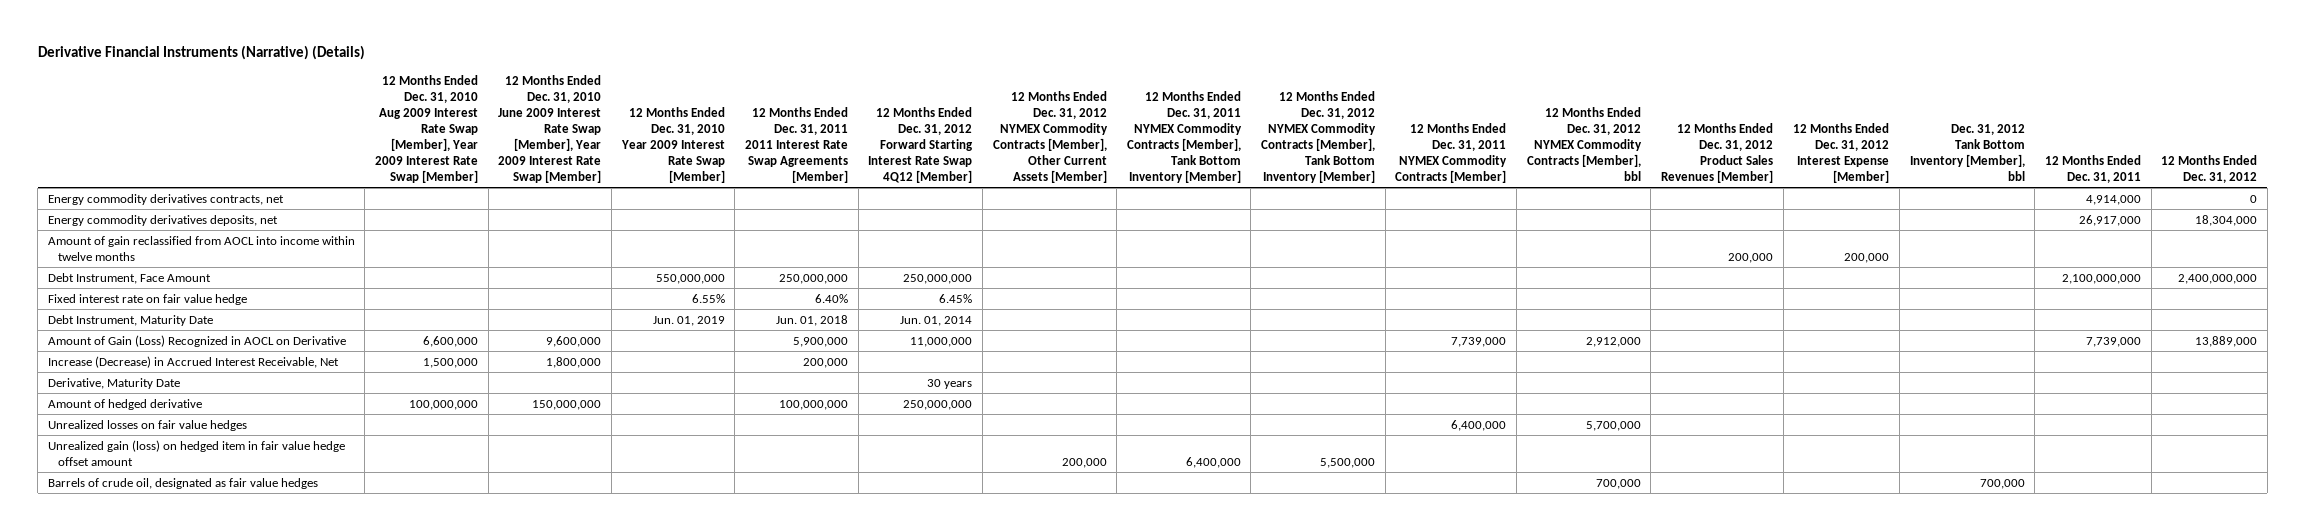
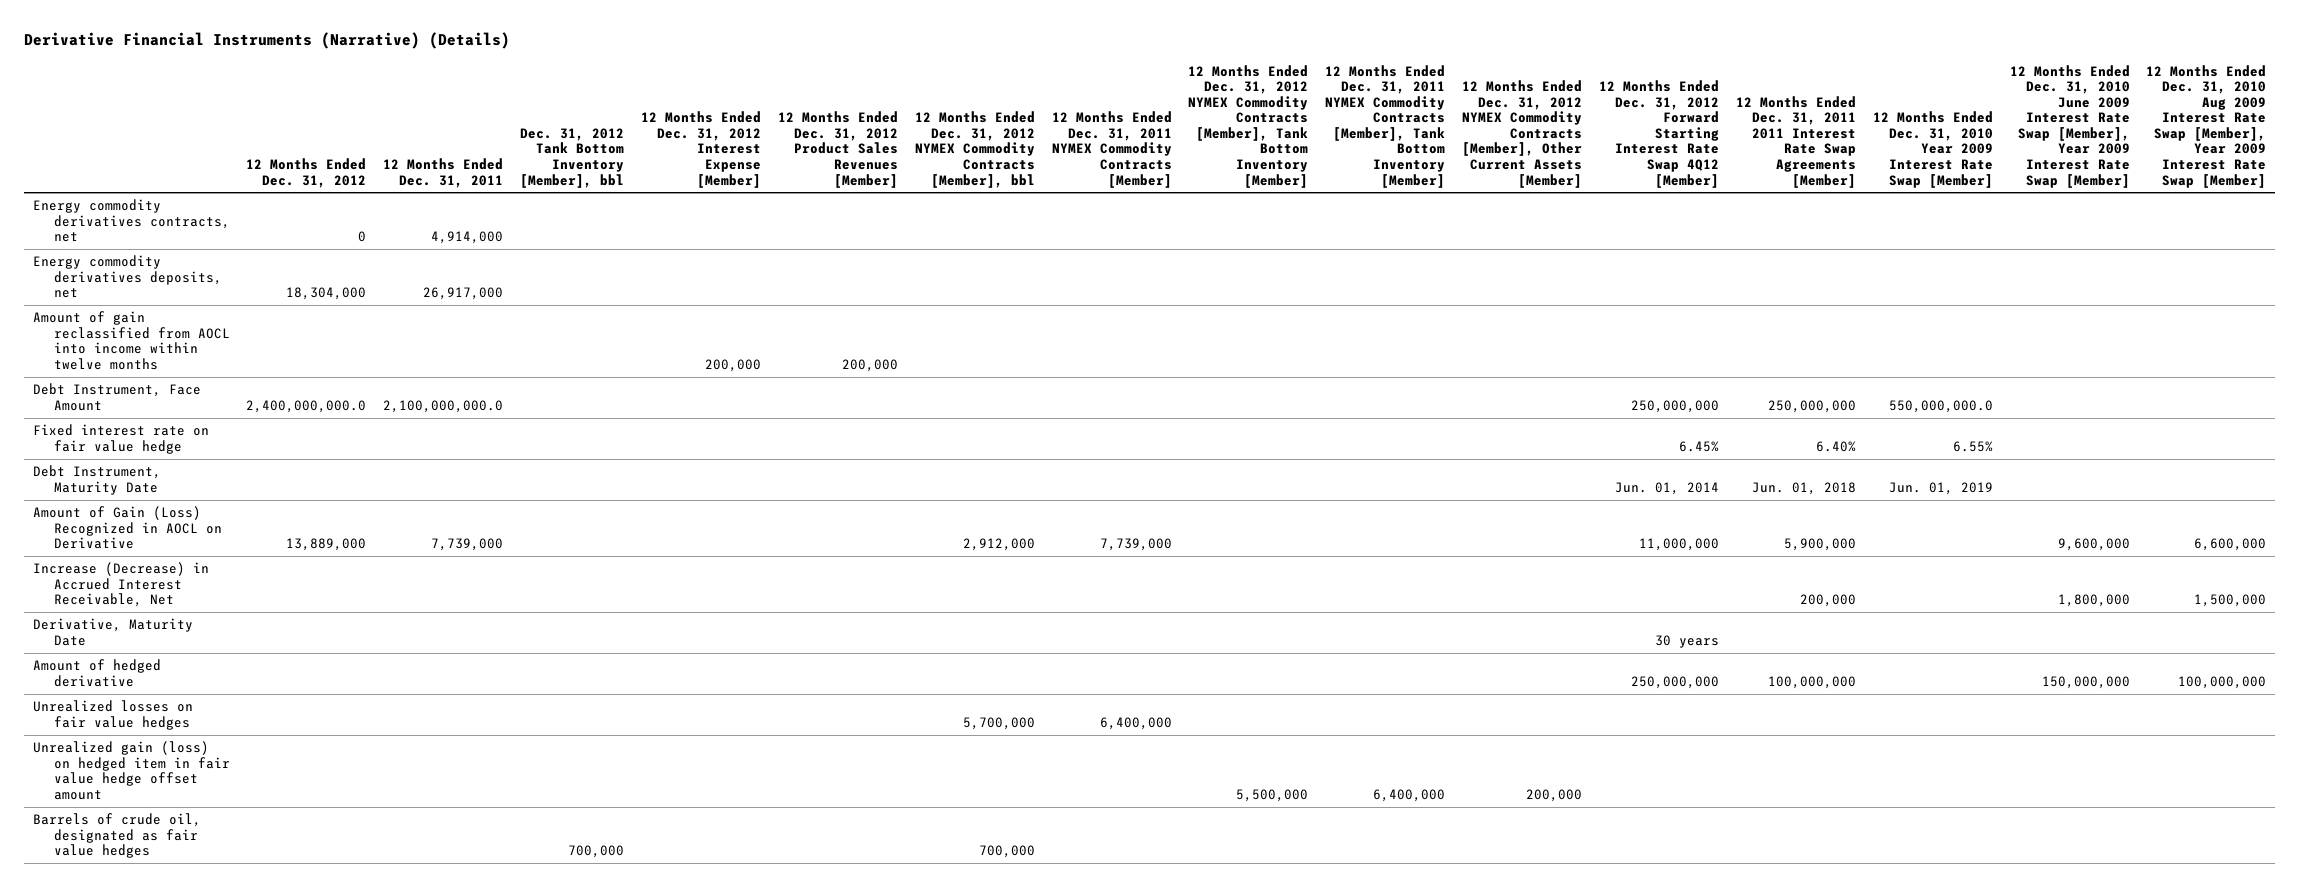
[655,273,725,284] 550,000,000 -> [1888,399,1993,413] 550,000,000.0
[2061,273,2141,284] 2,100,000,000 -> [383,399,504,413] 2,100,000,000.0
[2178,273,2258,284] 2,400,000,000 -> [246,399,367,413] 2,400,000,000.0

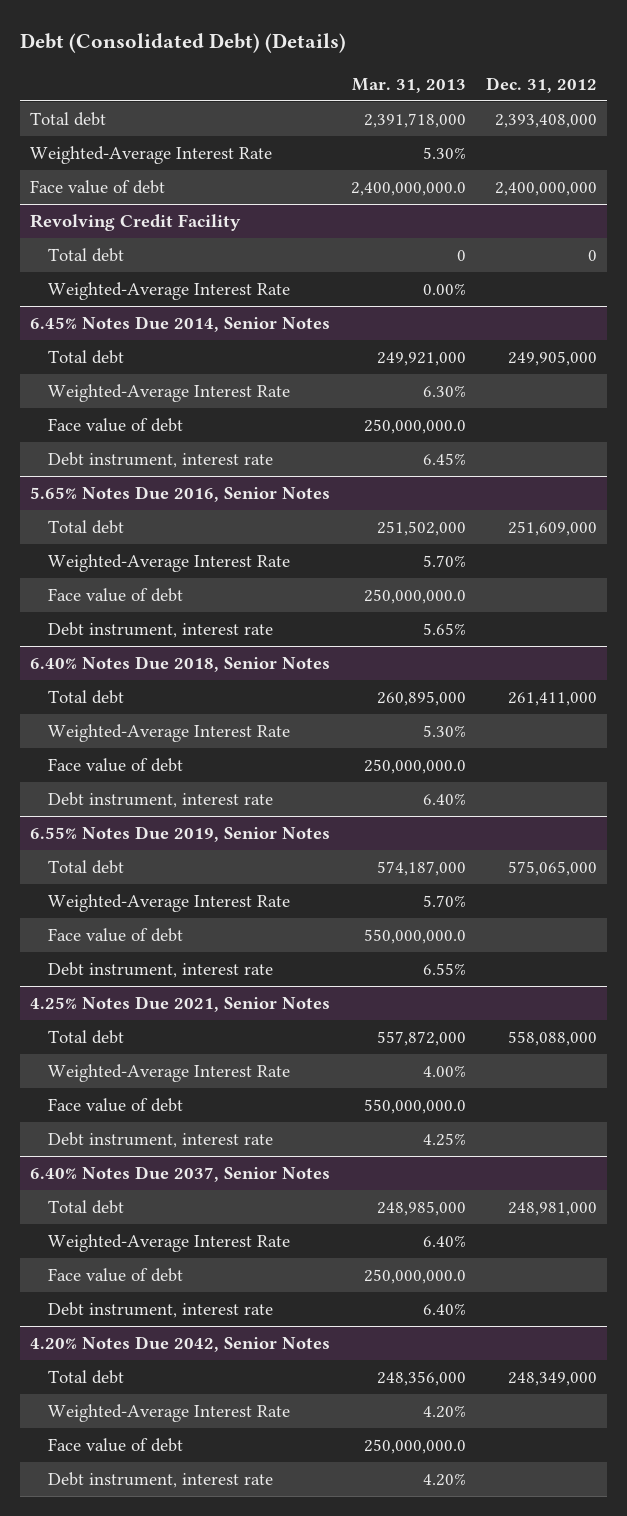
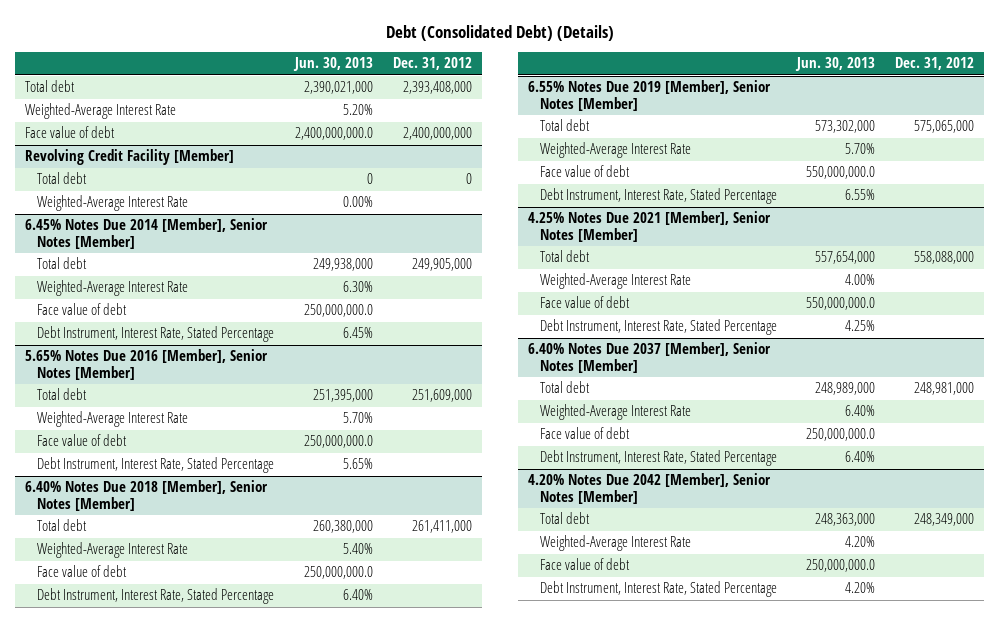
[351,77,466,93] Mar. 31, 2013 -> none
none -> [292,57,373,72] Jun. 30, 2013
[30,214,242,232] Revolving Credit Facility -> [25,149,235,166] Revolving Credit Facility [Member]
[30,316,331,333] 6.45% Notes Due 2014, Senior Notes -> [25,218,269,249] 6.45% Notes Due 2014 [Member], Senior Notes [Member]
[48,452,274,469] Debt instrument, interest rate -> [37,326,275,343] Debt Instrument, Interest Rate, Stated Percentage
[30,486,331,503] 5.65% Notes Due 2016, Senior Notes -> [25,349,269,380] 5.65% Notes Due 2016 [Member], Senior Notes [Member]
[48,622,274,639] Debt instrument, interest rate -> [37,457,275,474] Debt Instrument, Interest Rate, Stated Percentage
[30,656,331,673] 6.40% Notes Due 2018, Senior Notes -> [25,480,269,511] 6.40% Notes Due 2018 [Member], Senior Notes [Member]
[48,792,274,809] Debt instrument, interest rate -> [37,588,275,605] Debt Instrument, Interest Rate, Stated Percentage
[30,826,331,843] 6.55% Notes Due 2019, Senior Notes -> [527,80,771,111] 6.55% Notes Due 2019 [Member], Senior Notes [Member]
[48,962,274,979] Debt instrument, interest rate -> [539,188,777,205] Debt Instrument, Interest Rate, Stated Percentage
[30,996,331,1013] 4.25% Notes Due 2021, Senior Notes -> [527,211,771,242] 4.25% Notes Due 2021 [Member], Senior Notes [Member]
[48,1132,274,1149] Debt instrument, interest rate -> [539,319,777,336] Debt Instrument, Interest Rate, Stated Percentage
[30,1166,331,1183] 6.40% Notes Due 2037, Senior Notes -> [527,342,771,373] 6.40% Notes Due 2037 [Member], Senior Notes [Member]
[48,1302,274,1319] Debt instrument, interest rate -> [539,450,777,467] Debt Instrument, Interest Rate, Stated Percentage
[30,1336,331,1353] 4.20% Notes Due 2042, Senior Notes -> [527,473,771,504] 4.20% Notes Due 2042 [Member], Senior Notes [Member]
[48,1472,274,1489] Debt instrument, interest rate -> [539,581,777,598] Debt Instrument, Interest Rate, Stated Percentage

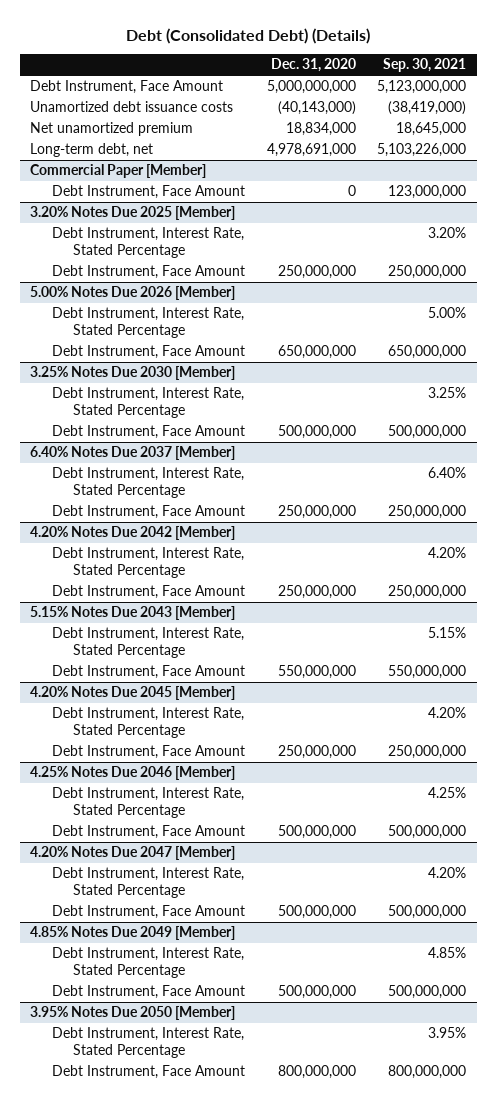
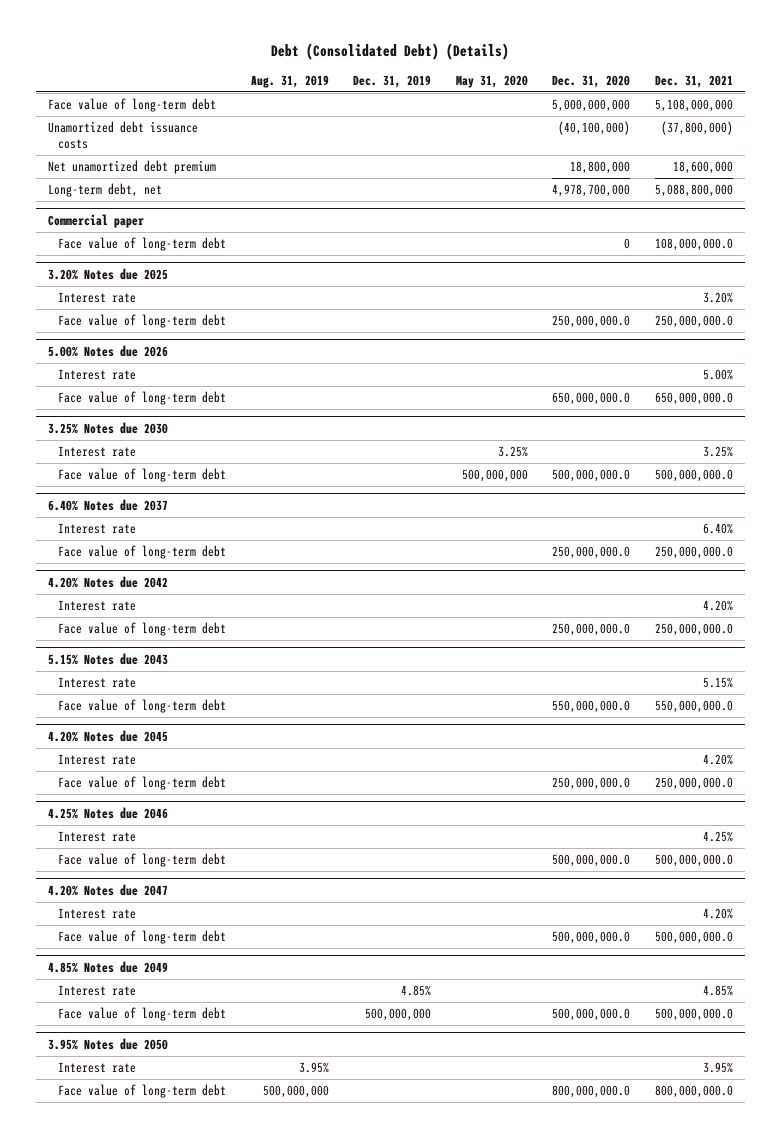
[383,58,467,73] Sep. 30, 2021 -> none
none -> [250,74,329,88] Aug. 31, 2019
none -> [353,74,432,88] Dec. 31, 2019
none -> [455,74,528,88] May 31, 2020
none -> [654,74,733,88] Dec. 31, 2021
[30,80,224,95] Debt Instrument, Face Amount -> [48,97,217,112] Face value of long-term debt
[277,101,356,116] (40,143,000) -> [558,120,631,135] (40,100,000)
[30,122,194,137] Net unamortized premium -> [48,159,217,174] Net unamortized debt premium
[285,122,356,137] 18,834,000 -> [570,160,631,174] 18,800,000
[266,143,356,158] 4,978,691,000 -> [552,183,631,197] 4,978,700,000
[30,164,207,179] Commercial Paper [Member] -> [48,213,145,228] Commercial paper
[51,185,245,200] Debt Instrument, Face Amount -> [58,236,227,251] Face value of long-term debt
[30,206,236,221] 3.20% Notes Due 2025 [Member] -> [48,267,169,280] 3.20% Notes due 2025
[51,227,244,259] Debt Instrument, Interest Rate, Stated Percentage -> [58,291,137,303] Interest rate
[51,265,245,280] Debt Instrument, Face Amount -> [58,313,227,328] Face value of long-term debt
[277,265,356,280] 250,000,000 -> [552,314,631,328] 250,000,000.0
[30,286,236,301] 5.00% Notes Due 2026 [Member] -> [48,344,169,357] 5.00% Notes due 2026
[51,307,244,339] Debt Instrument, Interest Rate, Stated Percentage -> [58,368,137,380] Interest rate
[51,345,245,360] Debt Instrument, Face Amount -> [58,390,227,405] Face value of long-term debt
[277,345,356,360] 650,000,000 -> [552,391,631,405] 650,000,000.0
[30,366,236,381] 3.25% Notes Due 2030 [Member] -> [48,421,169,434] 3.25% Notes due 2030
[51,387,244,419] Debt Instrument, Interest Rate, Stated Percentage -> [58,445,137,457] Interest rate
[51,425,245,440] Debt Instrument, Face Amount -> [58,467,227,482] Face value of long-term debt
[277,425,356,440] 500,000,000 -> [552,468,631,482] 500,000,000.0
[30,446,236,461] 6.40% Notes Due 2037 [Member] -> [48,498,169,511] 6.40% Notes due 2037
[51,467,244,499] Debt Instrument, Interest Rate, Stated Percentage -> [58,522,137,534] Interest rate
[51,505,245,520] Debt Instrument, Face Amount -> [58,544,227,559] Face value of long-term debt
[277,505,356,520] 250,000,000 -> [552,545,631,559] 250,000,000.0
[30,526,236,541] 4.20% Notes Due 2042 [Member] -> [48,575,169,588] 4.20% Notes due 2042
[51,547,244,579] Debt Instrument, Interest Rate, Stated Percentage -> [58,599,137,611] Interest rate
[51,585,245,600] Debt Instrument, Face Amount -> [58,621,227,636] Face value of long-term debt
[277,585,356,600] 250,000,000 -> [552,622,631,636] 250,000,000.0
[30,606,236,621] 5.15% Notes Due 2043 [Member] -> [48,652,169,665] 5.15% Notes due 2043
[51,627,244,659] Debt Instrument, Interest Rate, Stated Percentage -> [58,676,137,688] Interest rate
[51,665,245,680] Debt Instrument, Face Amount -> [58,698,227,713] Face value of long-term debt
[277,665,356,680] 550,000,000 -> [552,699,631,713] 550,000,000.0
[30,686,236,701] 4.20% Notes Due 2045 [Member] -> [48,729,169,742] 4.20% Notes due 2045
[51,707,244,739] Debt Instrument, Interest Rate, Stated Percentage -> [58,753,137,765] Interest rate
[51,745,245,760] Debt Instrument, Face Amount -> [58,775,227,790] Face value of long-term debt
[277,745,356,760] 250,000,000 -> [552,776,631,790] 250,000,000.0
[30,766,236,781] 4.25% Notes Due 2046 [Member] -> [48,806,169,819] 4.25% Notes due 2046
[51,787,244,819] Debt Instrument, Interest Rate, Stated Percentage -> [58,830,137,842] Interest rate
[51,825,245,840] Debt Instrument, Face Amount -> [58,852,227,867] Face value of long-term debt
[277,825,356,840] 500,000,000 -> [552,853,631,867] 500,000,000.0
[30,846,236,861] 4.20% Notes Due 2047 [Member] -> [48,883,169,896] 4.20% Notes due 2047
[51,867,244,899] Debt Instrument, Interest Rate, Stated Percentage -> [58,907,137,919] Interest rate
[51,905,245,920] Debt Instrument, Face Amount -> [58,929,227,944] Face value of long-term debt
[277,905,356,920] 500,000,000 -> [552,930,631,944] 500,000,000.0
[30,926,236,941] 4.85% Notes Due 2049 [Member] -> [48,960,169,973] 4.85% Notes due 2049
[51,947,244,979] Debt Instrument, Interest Rate, Stated Percentage -> [58,984,137,996] Interest rate
[51,985,245,1000] Debt Instrument, Face Amount -> [58,1006,227,1021] Face value of long-term debt
[277,985,356,1000] 500,000,000 -> [552,1007,631,1021] 500,000,000.0
[30,1006,236,1021] 3.95% Notes Due 2050 [Member] -> [48,1037,169,1050] 3.95% Notes due 2050
[51,1027,244,1059] Debt Instrument, Interest Rate, Stated Percentage -> [58,1061,137,1073] Interest rate
[51,1065,245,1080] Debt Instrument, Face Amount -> [58,1083,227,1098] Face value of long-term debt
[277,1065,356,1080] 800,000,000 -> [552,1084,631,1098] 800,000,000.0

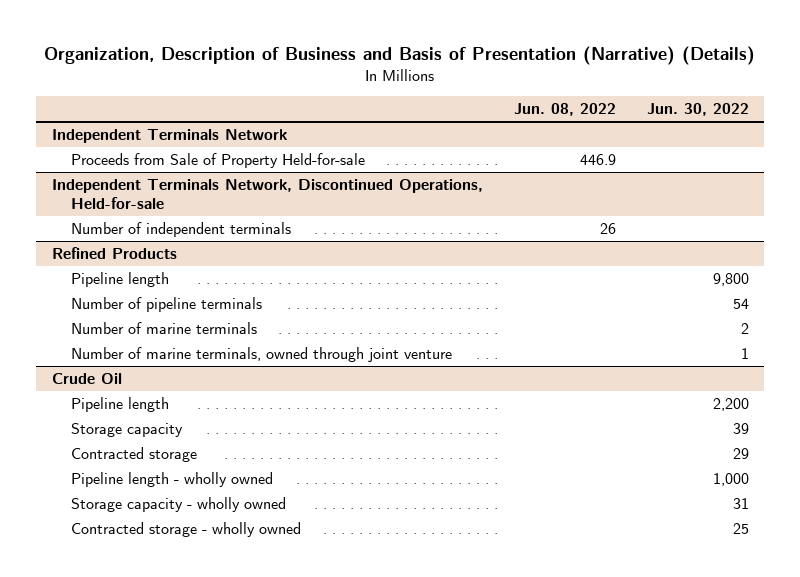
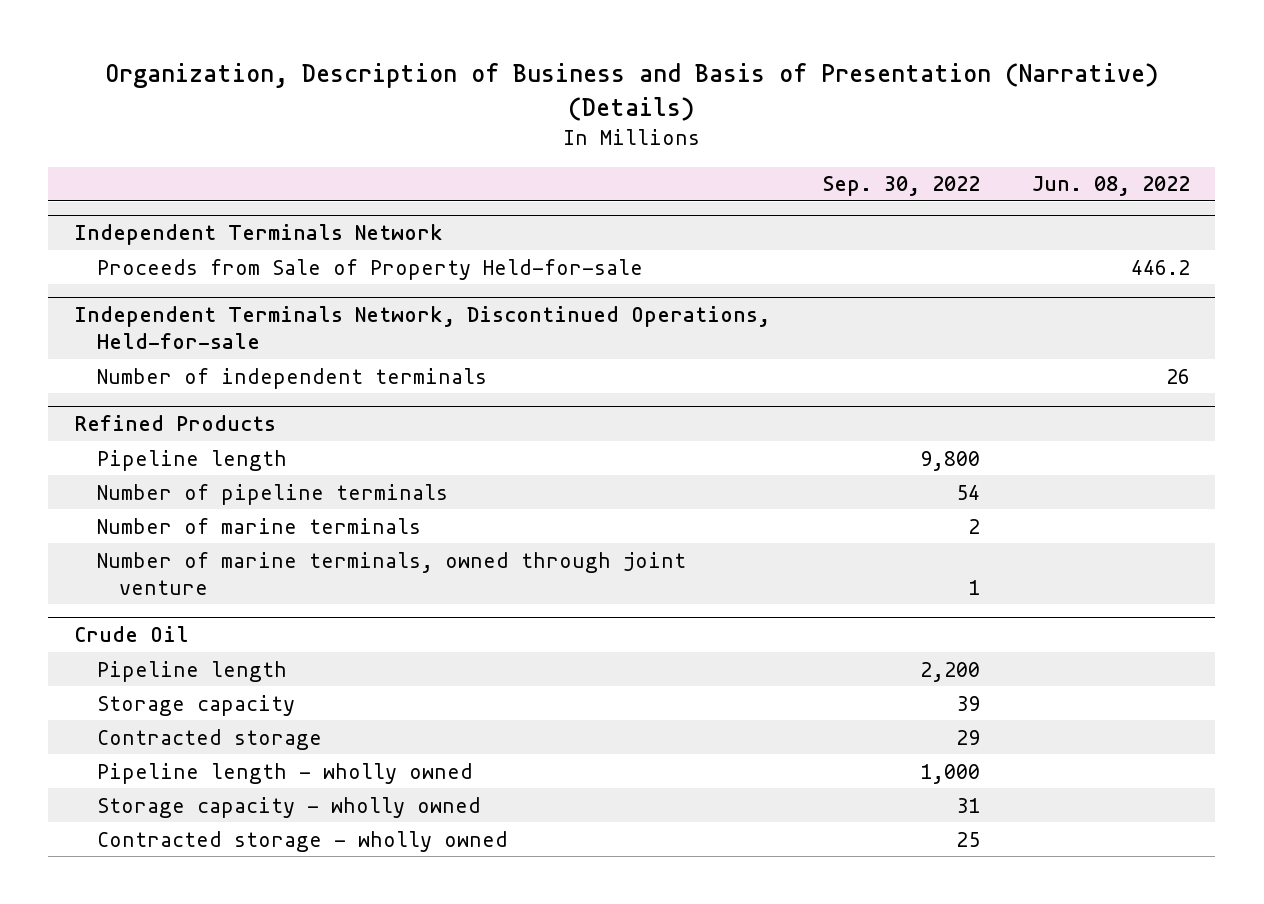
[646,102,749,116] Jun. 30, 2022 -> none
none -> [821,176,980,197] Sep. 30, 2022
[579,154,616,166] 446.9 -> [1130,259,1190,275] 446.2

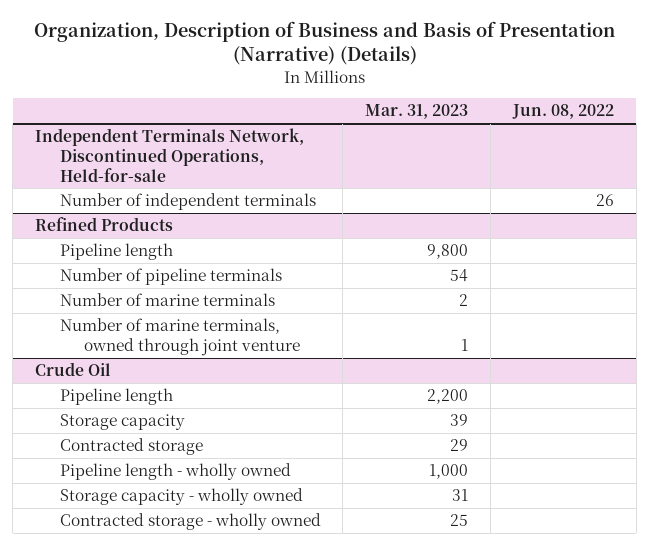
[821,176,980,197] Sep. 30, 2022 -> none
none -> [365,104,469,120] Mar. 31, 2023
[74,224,444,246] Independent Terminals Network -> none
[96,258,643,280] Proceeds from Sale of Property Held-for-sale -> none

